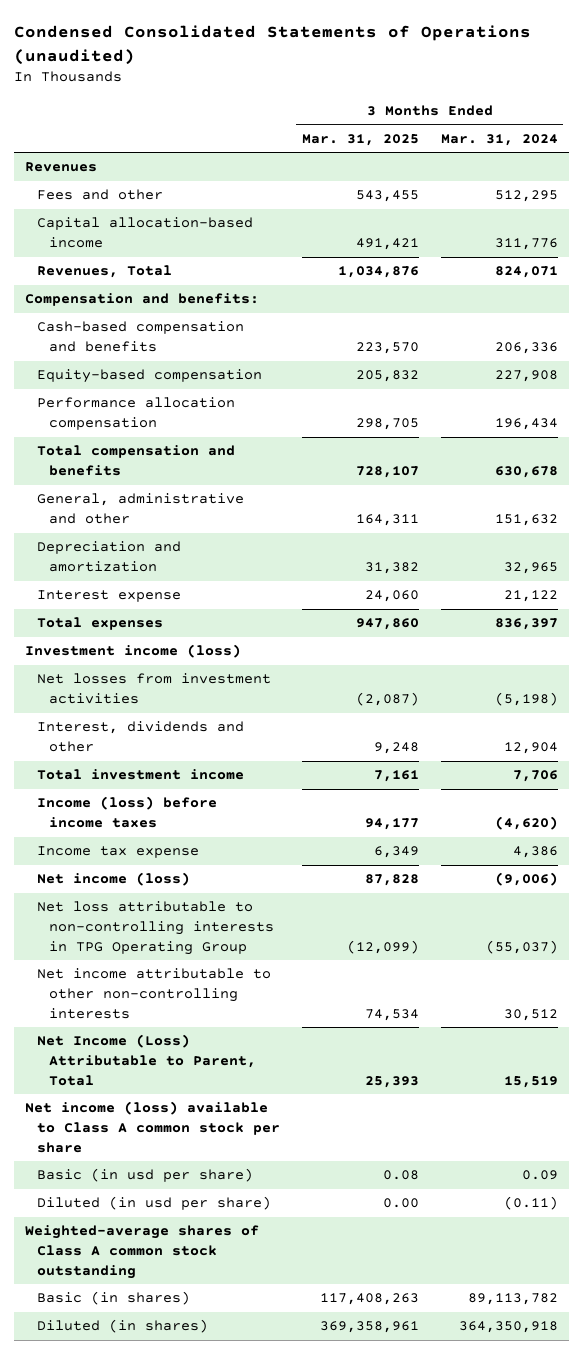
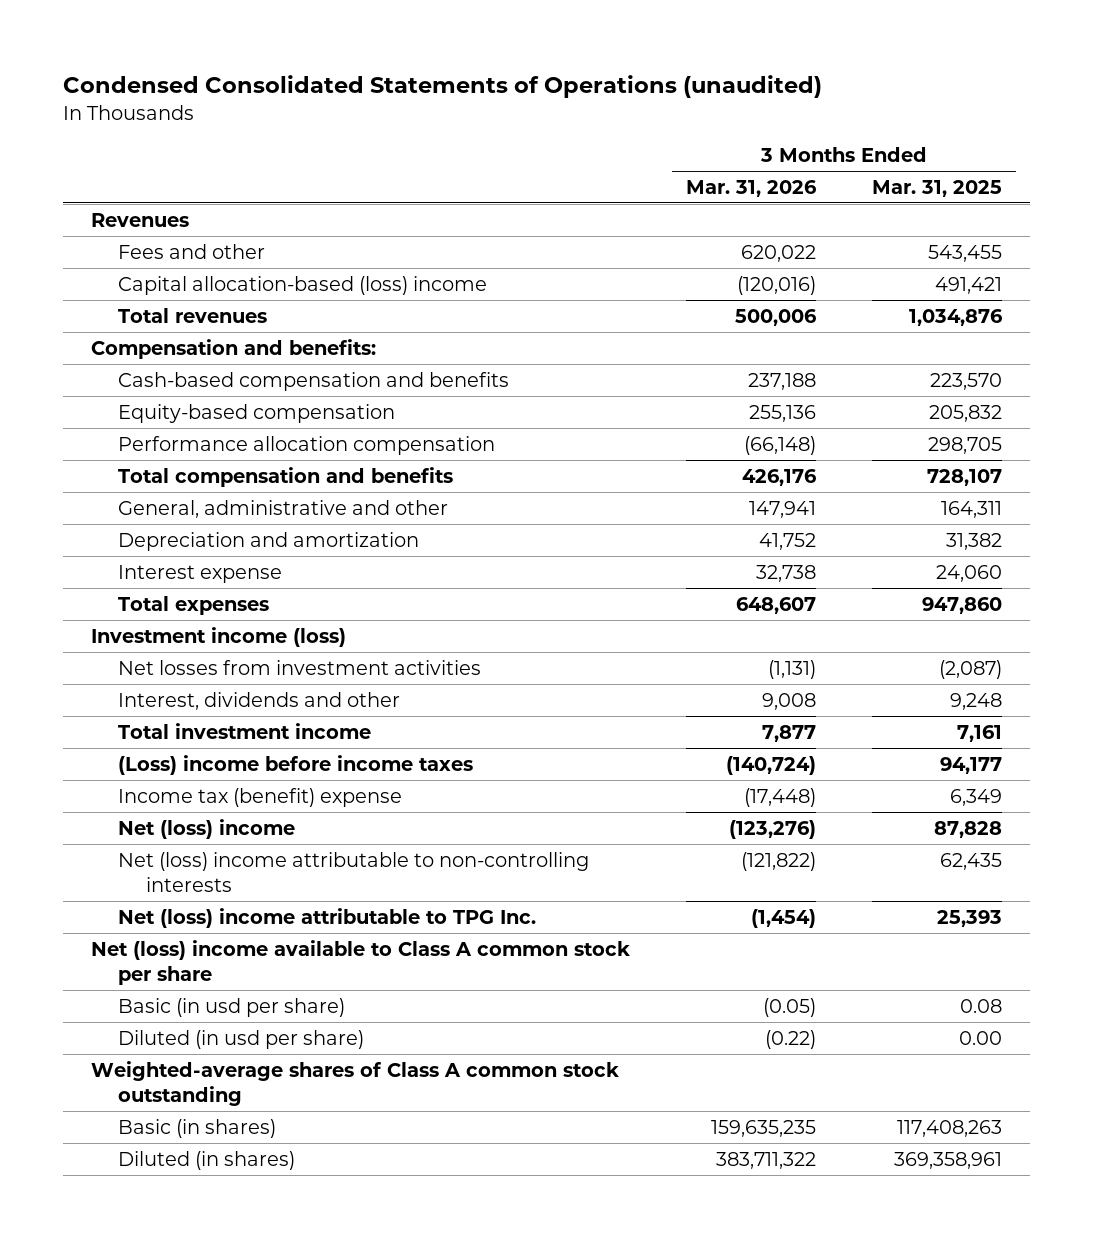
[440,133,558,146] Mar. 31, 2024 -> none
none -> [685,179,817,197] Mar. 31, 2026
[36,217,253,249] Capital allocation-based income -> [118,275,488,295] Capital allocation-based (loss) income
[36,265,172,279] Revenues, Total -> [118,307,268,323] Total revenues
[36,901,275,955] Net loss attributable to non-controlling interests in TPG Operating Group -> none
[36,796,217,829] Income (loss) before income taxes -> [118,754,474,775] (Loss) income before income taxes
[36,846,199,859] Income tax expense -> [118,787,403,807] Income tax (benefit) expense
[36,872,190,887] Net income (loss) -> [118,818,296,839] Net (loss) income
[36,968,271,1019] Net income attributable to other non-controlling interests -> [118,851,590,893] Net (loss) income attributable to non-controlling interests
[364,1008,419,1021] 74,534 -> [939,852,1002,870] 62,435
[36,1034,257,1086] Net Income (Loss) Attributable to Parent, Total -> [118,907,537,928] Net (loss) income attributable to TPG Inc.
[24,1101,280,1153] Net income (loss) available to Class A common stock per share -> [90,939,630,986] Net (loss) income available to Class A common stock per share

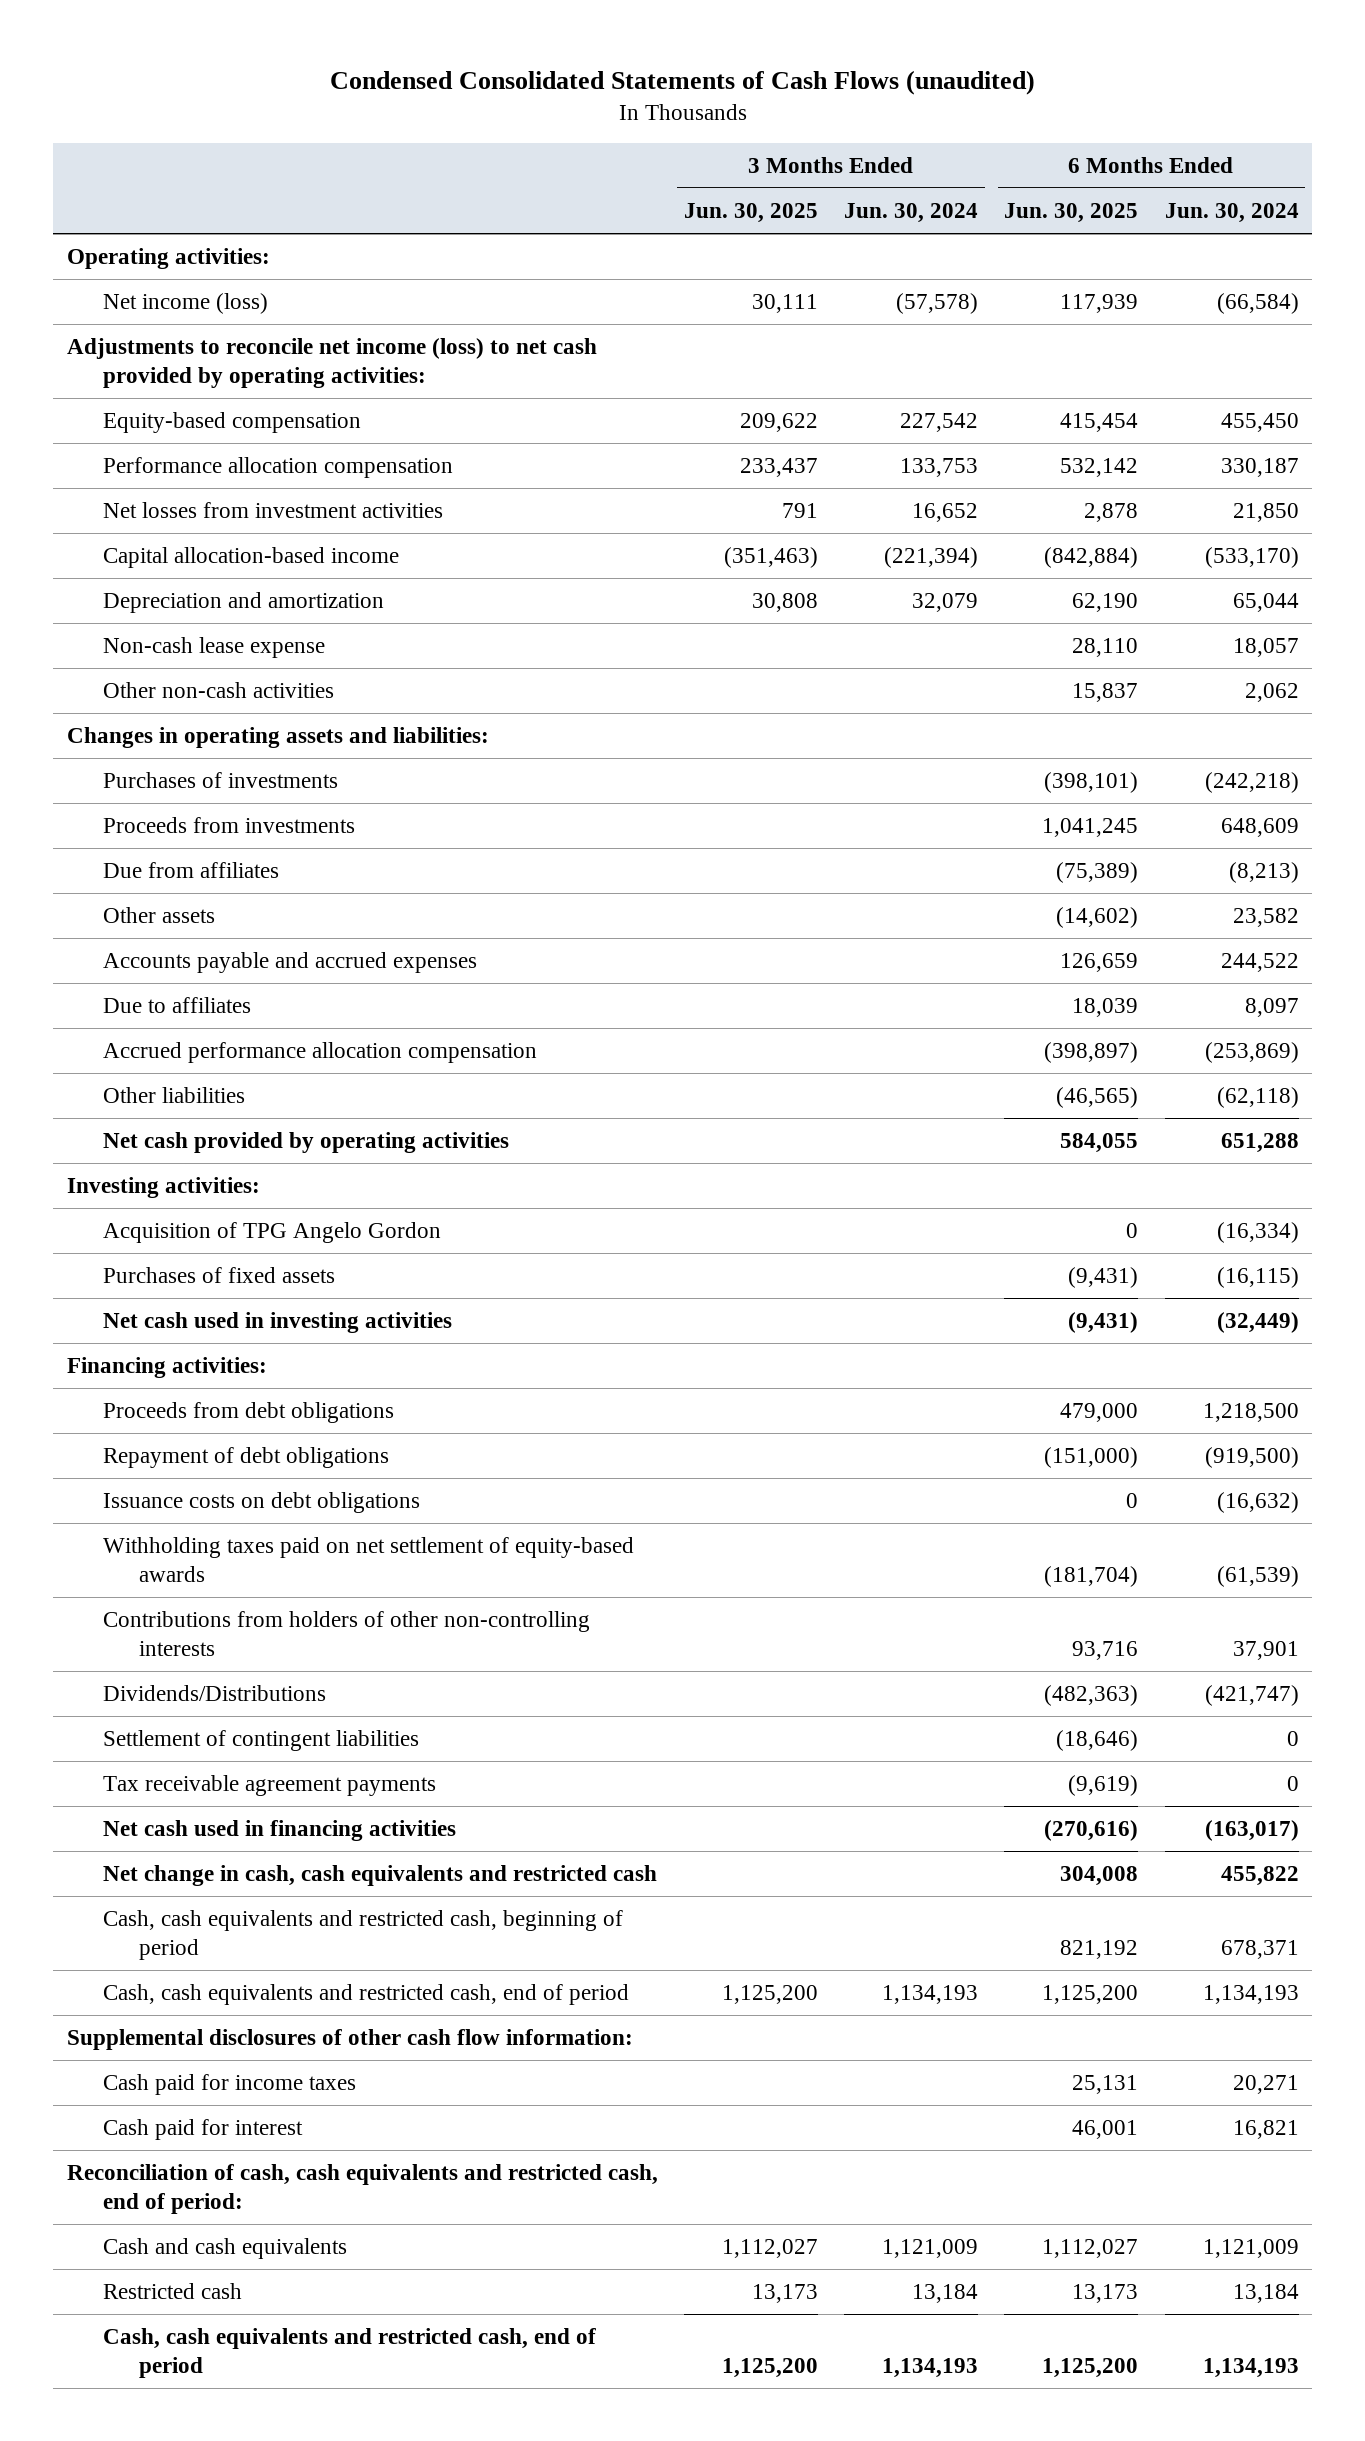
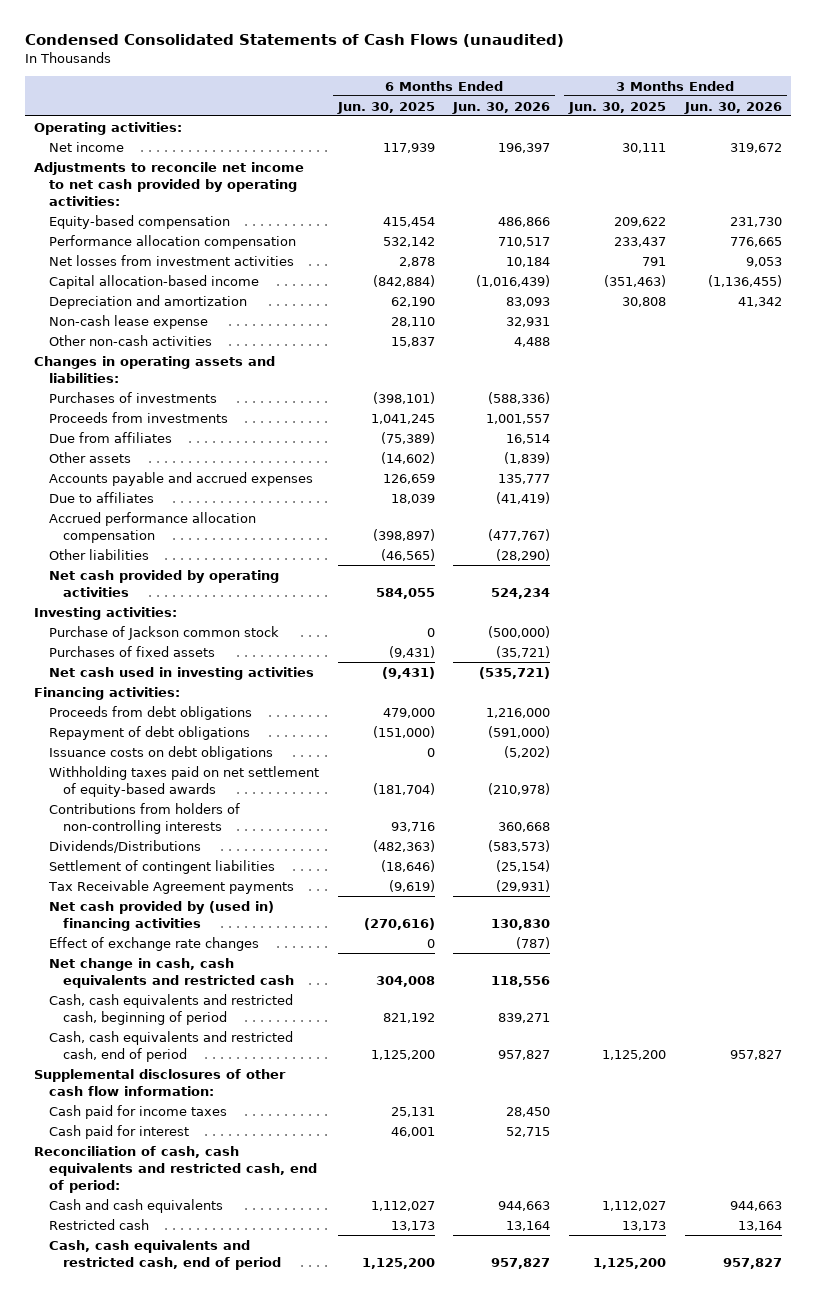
[844,203,979,224] Jun. 30, 2024 -> none
[1164,203,1299,224] Jun. 30, 2024 -> none
none -> [452,101,551,114] Jun. 30, 2026
none -> [683,101,782,114] Jun. 30, 2026
[102,293,268,315] Net income (loss) -> [48,141,124,152] Net income
[66,338,597,389] Adjustments to reconcile net income (loss) to net cash provided by operating activities: -> [34,161,305,206] Adjustments to reconcile net income to net cash provided by operating activities:
[102,1222,441,1244] Acquisition of TPG Angelo Gordon -> none
none -> [48,625,279,640] Purchase of Jackson common stock
[102,1611,590,1657] Contributions from holders of other non-controlling interests -> [48,802,240,834] Contributions from holders of non-controlling interests
[102,1775,436,1797] Tax receivable agreement payments -> [47,879,294,894] Tax Receivable Agreement payments
[102,1820,456,1842] Net cash used in financing activities -> [48,900,274,931] Net cash provided by (used in) financing activities
none -> [48,936,259,951] Effect of exchange rate changes

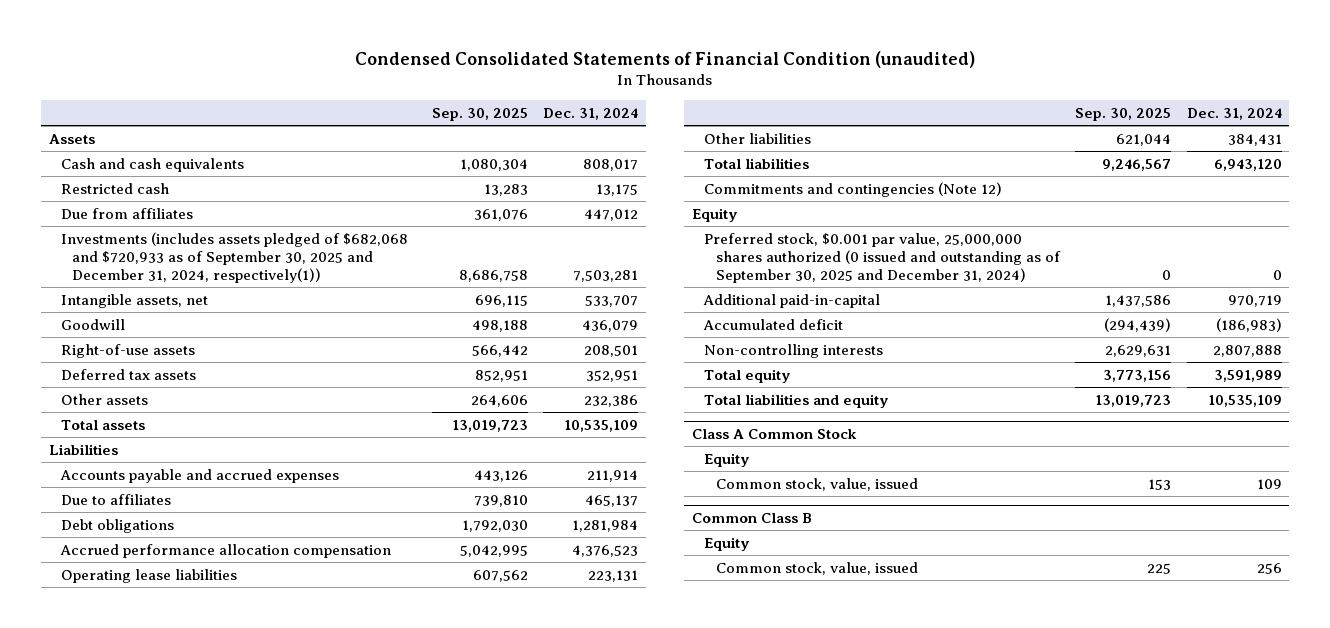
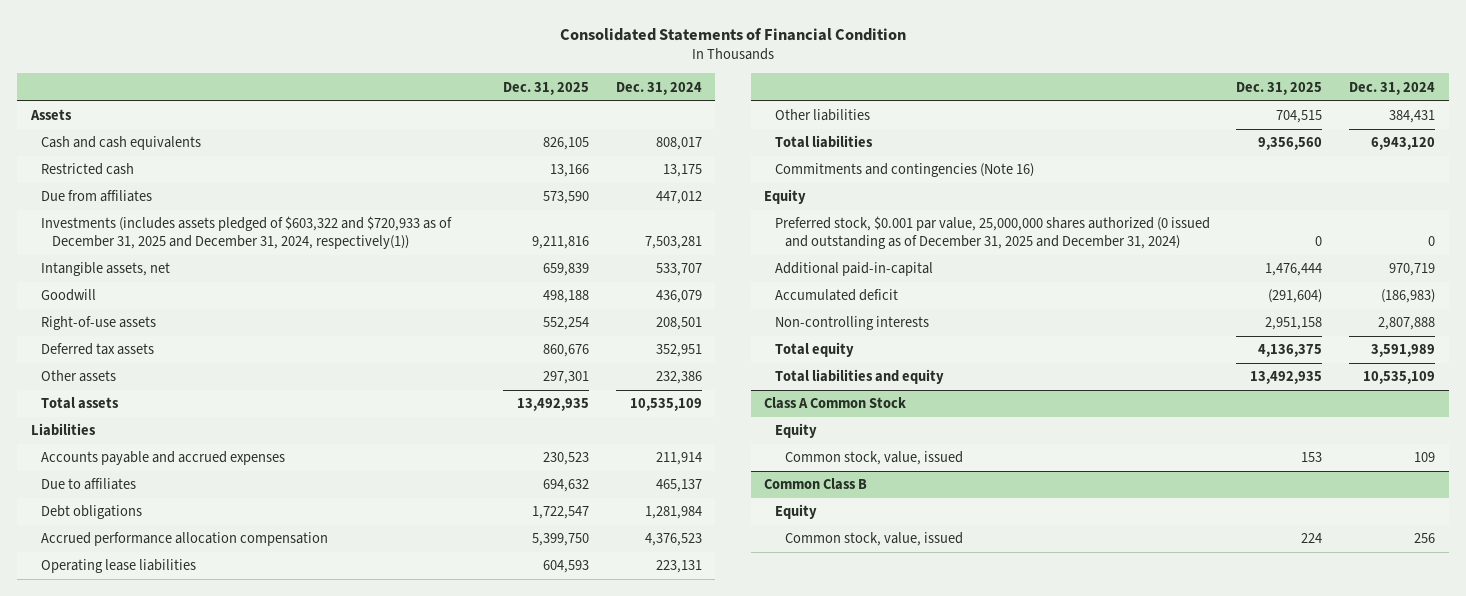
[355,50,976,68] Condensed Consolidated Statements of Financial Condition (unaudited) -> [559,27,906,41] Consolidated Statements of Financial Condition
[431,107,528,121] Sep. 30, 2025 -> none
none -> [502,81,589,95] Dec. 31, 2025
[60,231,408,283] Investments (includes assets pledged of $682,068 and $720,933 as of September 30, 2025 and December 31, 2024, respectively(1)) -> [41,216,453,250] Investments (includes assets pledged of $603,322 and $720,933 as of December 31, 2025 and December 31, 2024, respectively(1))
[703,181,1002,197] Commitments and contingencies (Note 12) -> [774,163,1034,178] Commitments and contingencies (Note 16)
[703,232,1061,283] Preferred stock, $0.001 par value, 25,000,000 shares authorized (0 issued and outstanding as of September 30, 2025 and December 31, 2024) -> [774,216,1210,250] Preferred stock, $0.001 par value, 25,000,000 shares authorized (0 issued and outstanding as of December 31, 2025 and December 31, 2024)

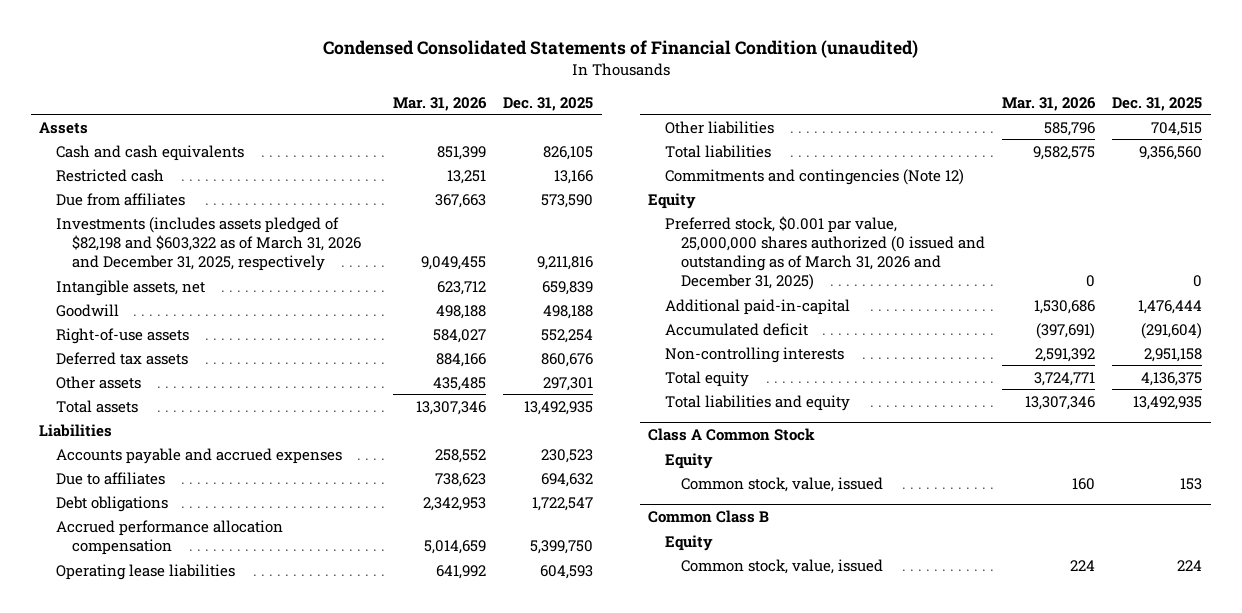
[559,27,906,41] Consolidated Statements of Financial Condition -> [322,40,918,59] Condensed Consolidated Statements of Financial Condition (unaudited)
[615,81,702,95] Dec. 31, 2024 -> none
none -> [393,96,488,111] Mar. 31, 2026
[41,216,453,250] Investments (includes assets pledged of $603,322 and $720,933 as of December 31, 2025 and December 31, 2024, respectively(1)) -> [55,216,362,272] Investments (includes assets pledged of $82,198 and $603,322 as of March 31, 2026 and December 31, 2025, respectively
[774,163,1034,178] Commitments and contingencies (Note 16) -> [664,168,964,185] Commitments and contingencies (Note 12)
[774,216,1210,250] Preferred stock, $0.001 par value, 25,000,000 shares authorized (0 issued and outstanding as of December 31, 2025 and December 31, 2024) -> [664,215,986,291] Preferred stock, $0.001 par value, 25,000,000 shares authorized (0 issued and outstanding as of March 31, 2026 and December 31, 2025)

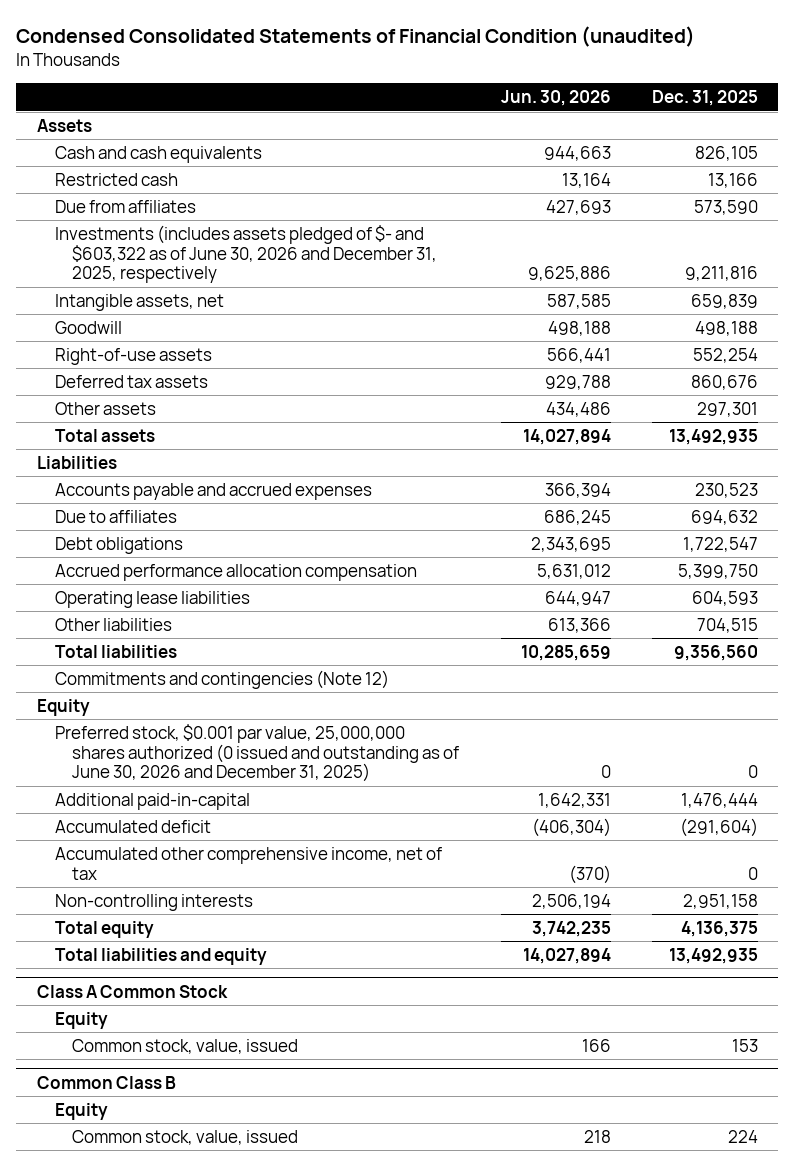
[393,96,488,111] Mar. 31, 2026 -> none
none -> [500,90,611,107] Jun. 30, 2026
[55,216,362,272] Investments (includes assets pledged of $82,198 and $603,322 as of March 31, 2026 and December 31, 2025, respectively -> [54,224,438,284] Investments (includes assets pledged of $- and $603,322 as of June 30, 2026 and December 31, 2025, respectively
[664,215,986,291] Preferred stock, $0.001 par value, 25,000,000 shares authorized (0 issued and outstanding as of March 31, 2026 and December 31, 2025) -> [54,723,460,783] Preferred stock, $0.001 par value, 25,000,000 shares authorized (0 issued and outstanding as of June 30, 2026 and December 31, 2025)
none -> [54,846,442,880] Accumulated other comprehensive income, net of tax

